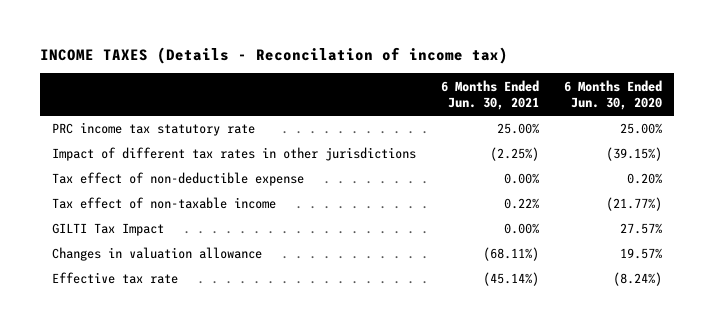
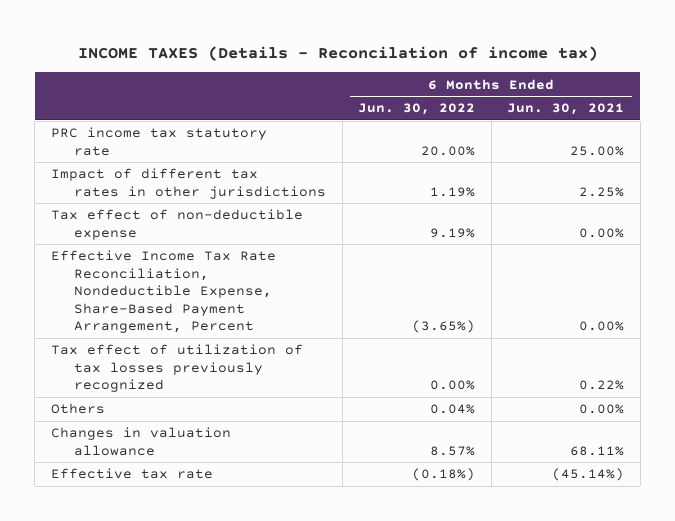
[563,79,662,111] 6 Months Ended Jun. 30, 2020 -> none
none -> [358,103,476,116] Jun. 30, 2022
[489,147,539,162] (2.25%) -> [579,186,625,197] 2.25%
[51,197,276,210] Tax effect of non-taxable income -> none
[51,223,164,237] GILTI Tax Impact -> none
none -> [50,250,276,334] Effective Income Tax Rate Reconciliation, Nondeductible Expense, Share-Based Payment Arrangement, Percent
none -> [50,344,303,393] Tax effect of utilization of tax losses previously recognized
none -> [50,403,105,415] Others
[482,247,539,262] (68.11%) -> [570,445,625,456] 68.11%

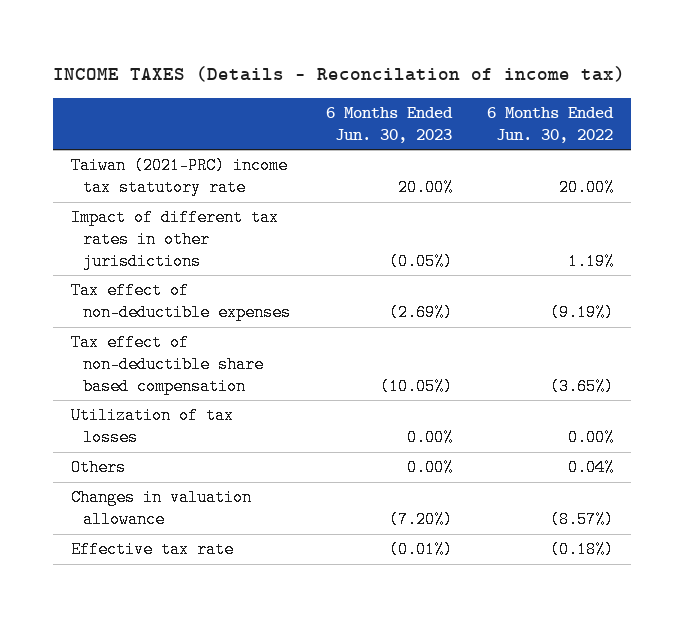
[507,103,625,116] Jun. 30, 2021 -> none
none -> [325,107,453,143] 6 Months Ended Jun. 30, 2023
[50,127,267,156] PRC income tax statutory rate -> [70,157,288,196] Taiwan (2021-PRC) income tax statutory rate
[50,209,303,240] Tax effect of non-deductible expense -> [70,282,292,321] Tax effect of non-deductible expenses
[430,227,476,238] 9.19% -> [549,303,614,321] (9.19%)
[50,250,276,334] Effective Income Tax Rate Reconciliation, Nondeductible Expense, Share-Based Payment Arrangement, Percent -> [70,334,265,395] Tax effect of non-deductible share based compensation
[50,344,303,393] Tax effect of utilization of tax losses previously recognized -> [70,407,234,446] Utilization of tax losses
[430,445,476,456] 8.57% -> [549,510,614,528] (8.57%)

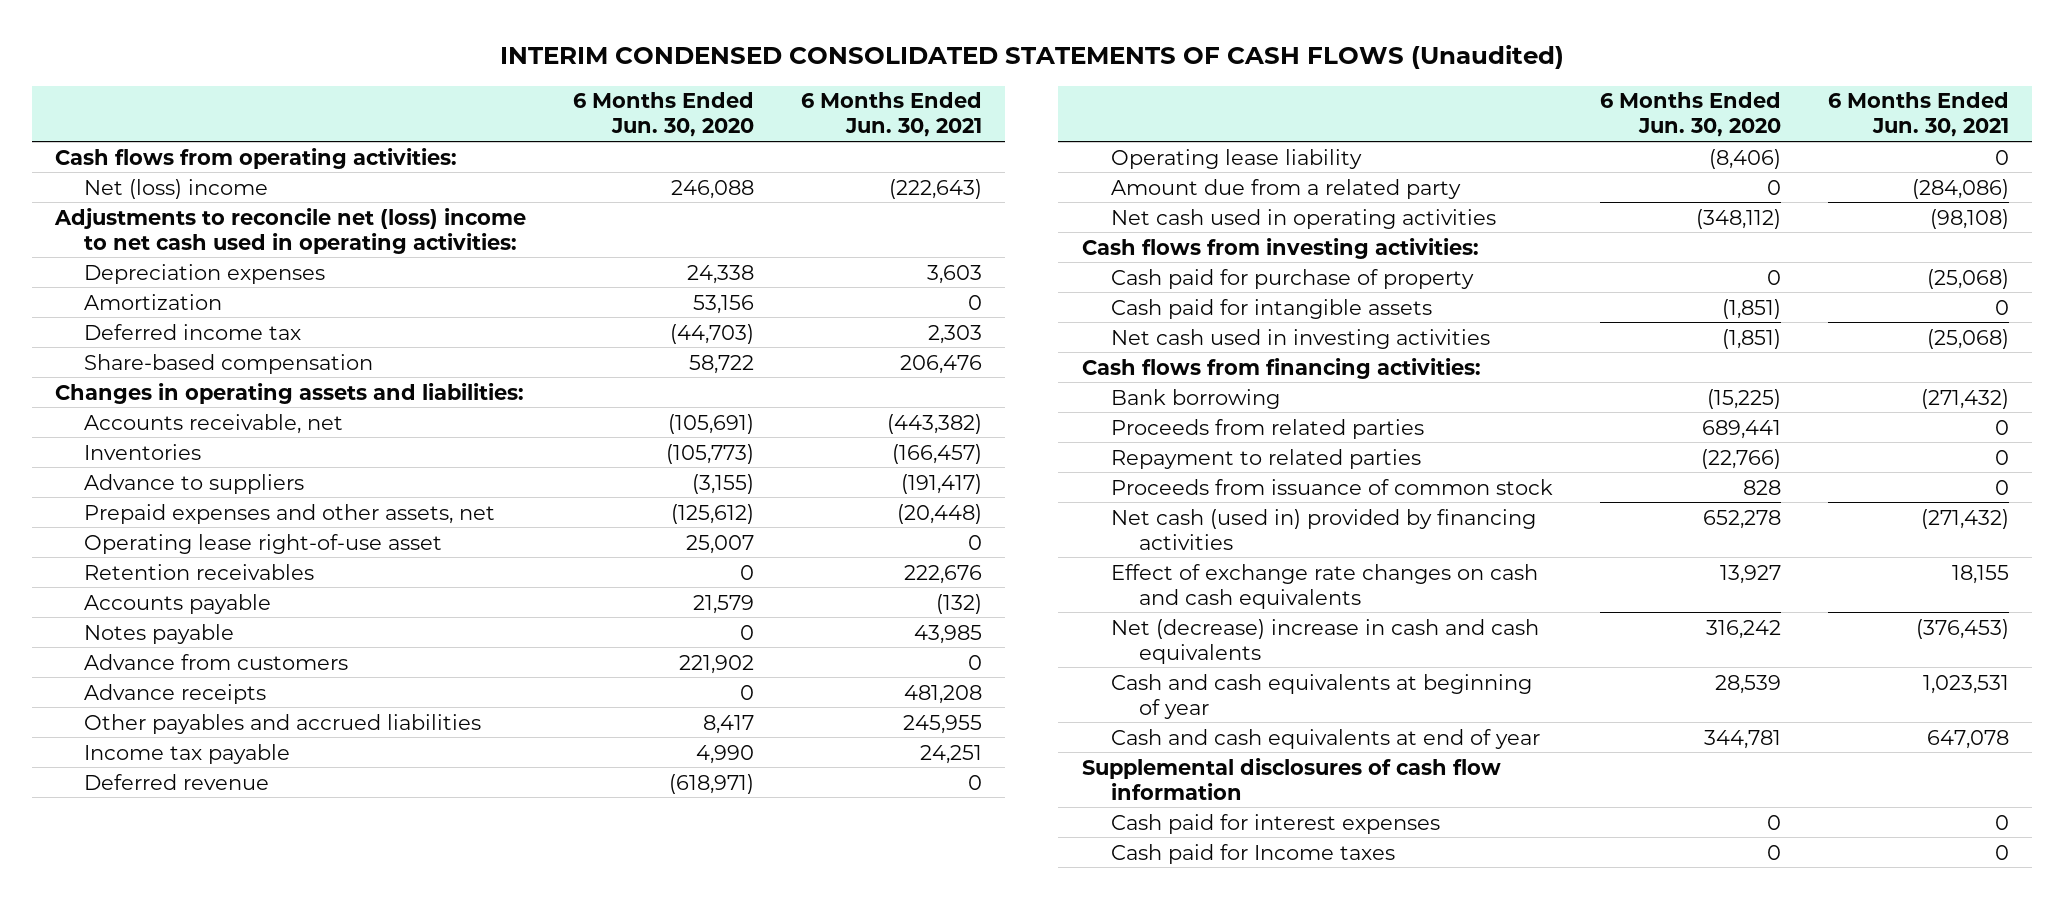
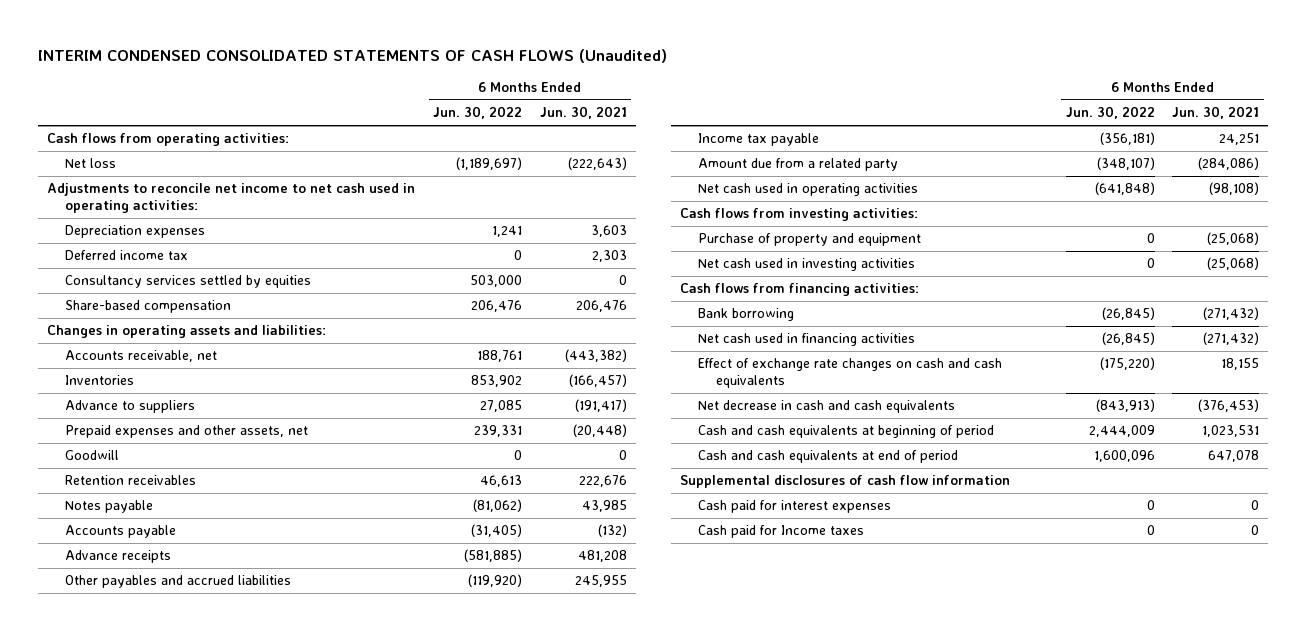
[573,92,755,138] 6 Months Ended Jun. 30, 2020 -> none
none -> [433,106,523,120] Jun. 30, 2022
[83,178,268,199] Net (loss) income -> [65,158,117,169] Net loss
[54,207,527,254] Adjustments to reconcile net (loss) income to net cash used in operating activities: -> [47,183,416,214] Adjustments to reconcile net income to net cash used in operating activities:
[83,293,222,310] Amortization -> none
none -> [65,275,312,289] Consultancy services settled by equities
[83,533,442,554] Operating lease right-of-use asset -> none
none -> [65,450,120,461] Goodwill
[83,653,348,670] Advance from customers -> none
[83,593,271,614] Accounts payable -> [65,525,177,539] Accounts payable
[83,773,269,790] Deferred revenue -> none
[1110,148,1362,169] Operating lease liability -> none
[1110,298,1432,319] Cash paid for intangible assets -> none
[1110,268,1474,289] Cash paid for purchase of property -> [697,233,921,247] Purchase of property and equipment
[1110,418,1424,439] Proceeds from related parties -> none
[1110,448,1421,469] Repayment to related parties -> none
[1110,478,1553,495] Proceeds from issuance of common stock -> none
[1110,508,1536,550] Net cash (used in) provided by financing activities -> [697,333,915,347] Net cash used in financing activities
[1110,618,1539,664] Net (decrease) increase in cash and cash equivalents -> [697,400,955,414] Net decrease in cash and cash equivalents
[1110,673,1532,719] Cash and cash equivalents at beginning of year -> [697,425,994,439] Cash and cash equivalents at beginning of period
[1110,728,1540,749] Cash and cash equivalents at end of year -> [697,450,958,464] Cash and cash equivalents at end of period

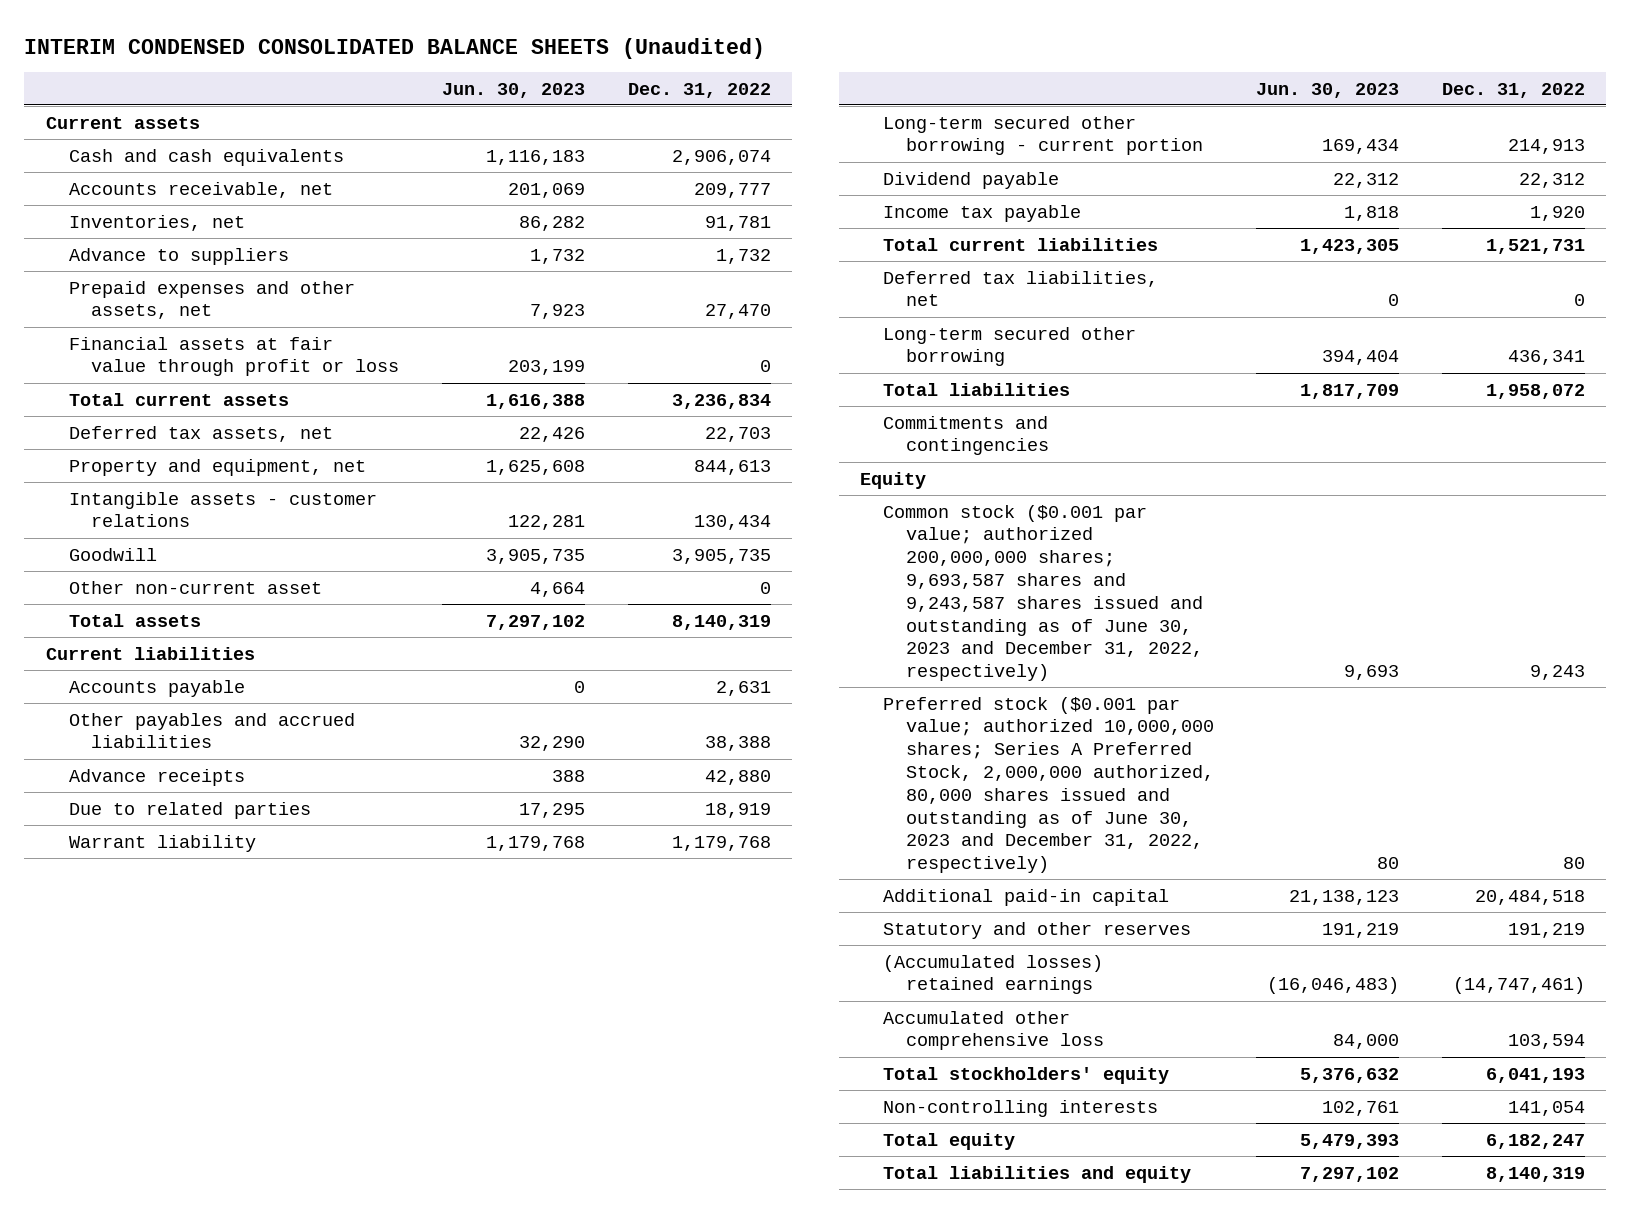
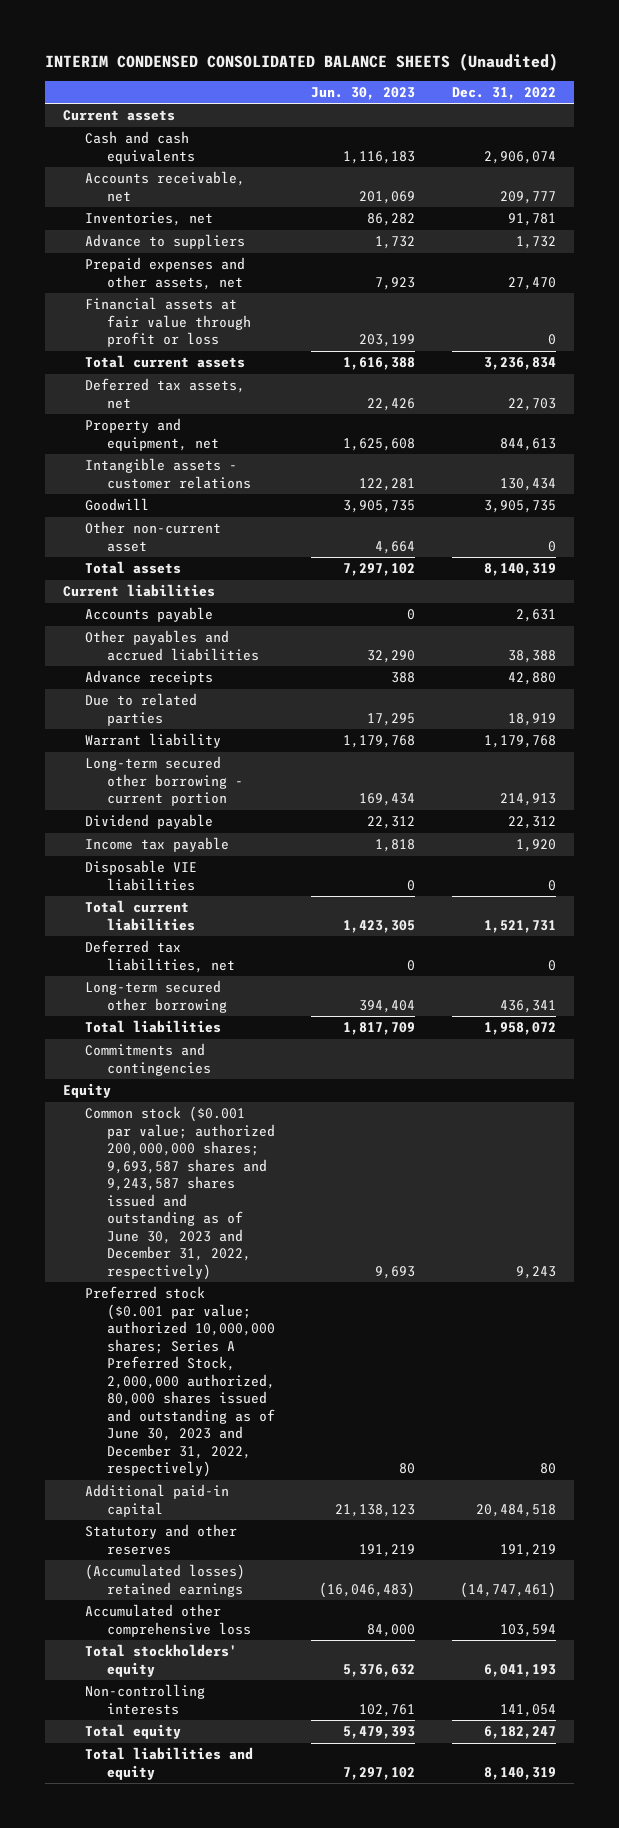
none -> [85,860,198,891] Disposable VIE liabilities

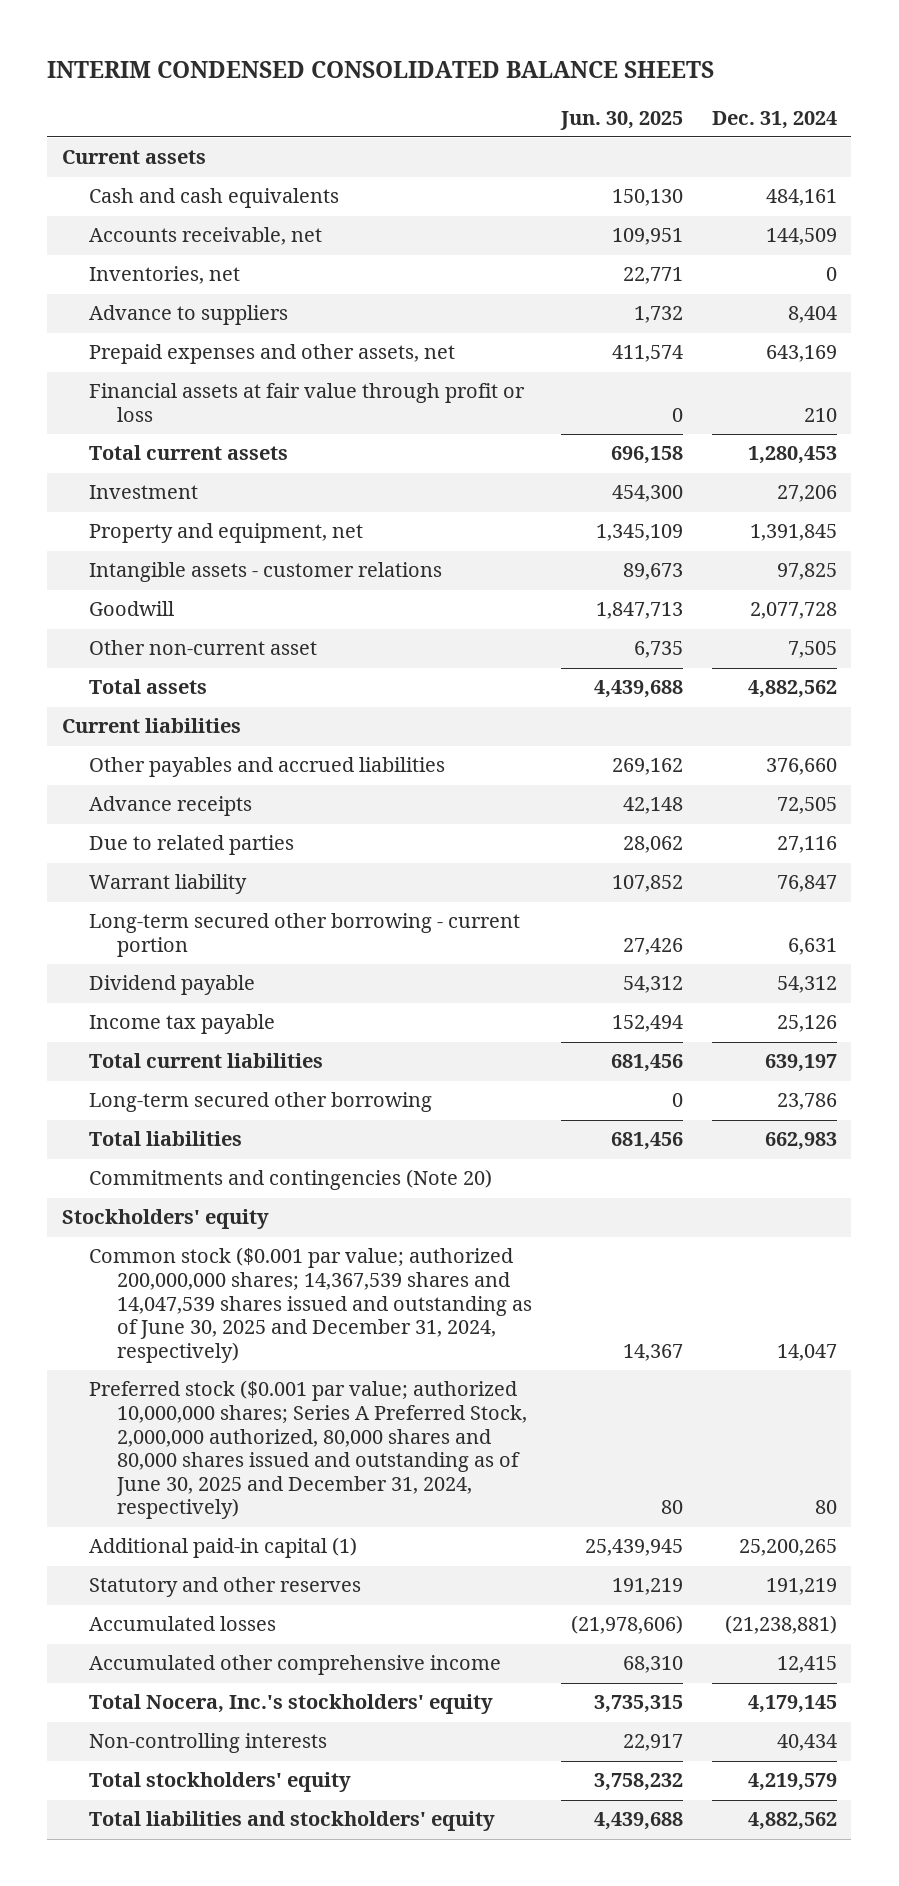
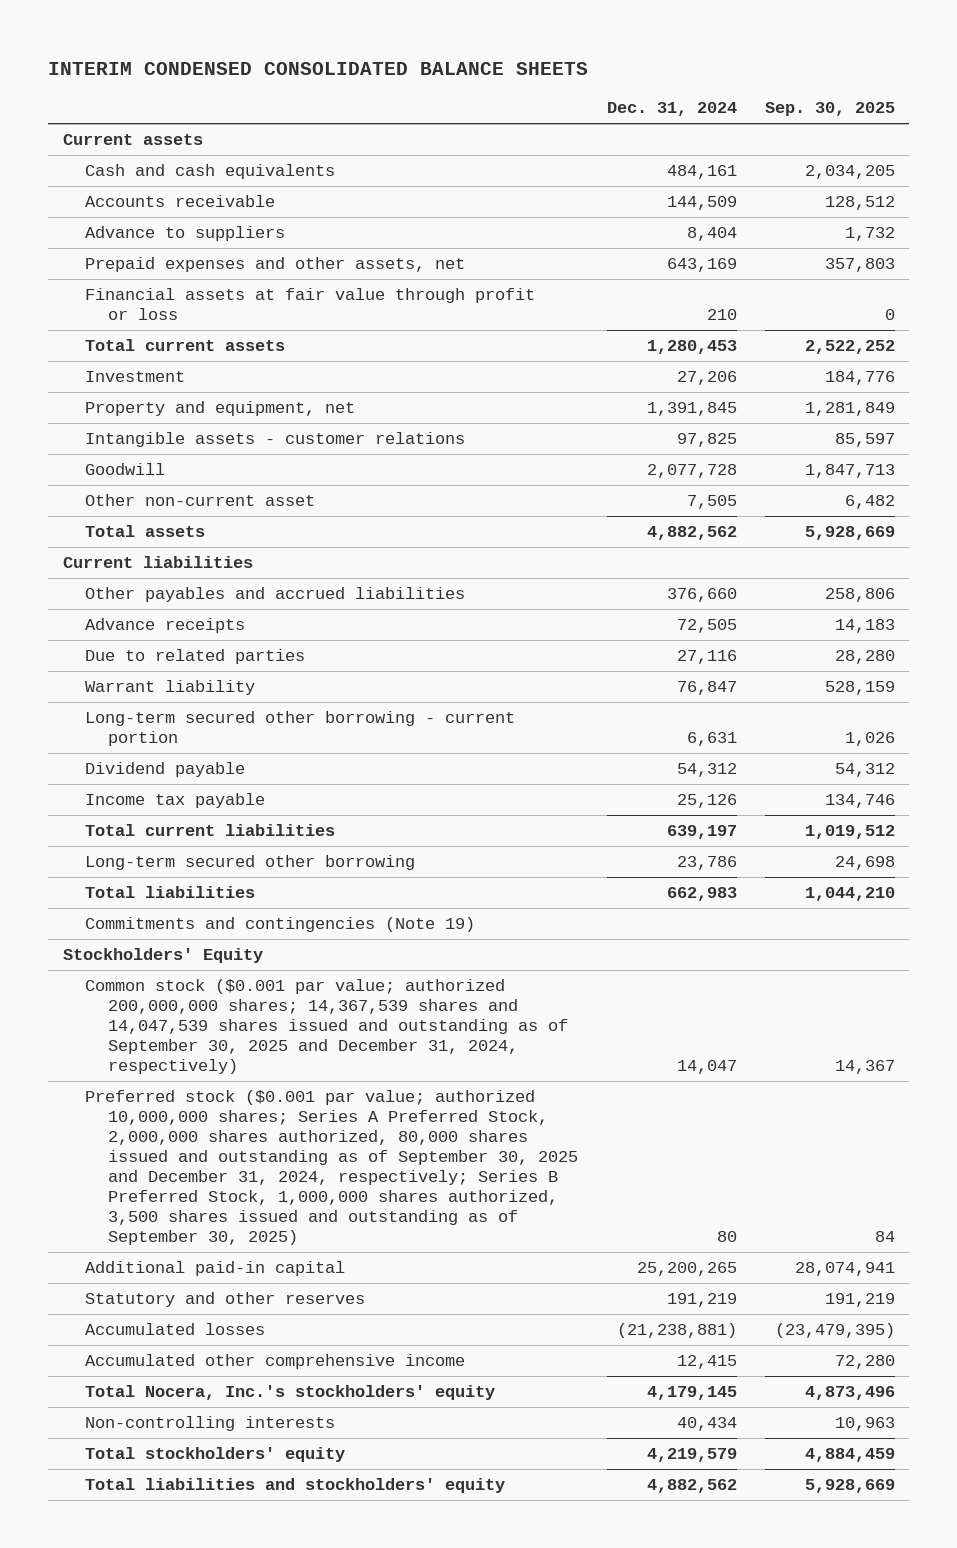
[559,110,683,130] Jun. 30, 2025 -> none
none -> [764,101,895,116] Sep. 30, 2025
[89,266,241,285] Inventories, net -> none
[89,227,323,246] Accounts receivable, net -> [85,195,276,208] Accounts receivable
[89,1169,493,1191] Commitments and contingencies (Note 20) -> [85,917,476,933] Commitments and contingencies (Note 19)
[61,1209,269,1230] Stockholders' equity -> [62,948,263,964] Stockholders' Equity
[89,1247,532,1363] Common stock ($0.001 par value; authorized 200,000,000 shares; 14,367,539 shares and 14,047,539 shares issued and outstanding as of June 30, 2025 and December 31, 2024, respectively) -> [85,979,569,1074] Common stock ($0.001 par value; authorized 200,000,000 shares; 14,367,539 shares and 14,047,539 shares issued and outstanding as of September 30, 2025 and December 31, 2024, respectively)
[89,1380,527,1520] Preferred stock ($0.001 par value; authorized 10,000,000 shares; Series A Preferred Stock, 2,000,000 authorized, 80,000 shares and 80,000 shares issued and outstanding as of June 30, 2025 and December 31, 2024, respectively) -> [85,1090,579,1245] Preferred stock ($0.001 par value; authorized 10,000,000 shares; Series A Preferred Stock, 2,000,000 shares authorized, 80,000 shares issued and outstanding as of September 30, 2025 and December 31, 2024, respectively; Series B Preferred Stock, 1,000,000 shares authorized, 3,500 shares issued and outstanding as of September 30, 2025)
[89,1537,358,1559] Additional paid-in capital (1) -> [85,1261,346,1277] Additional paid-in capital

